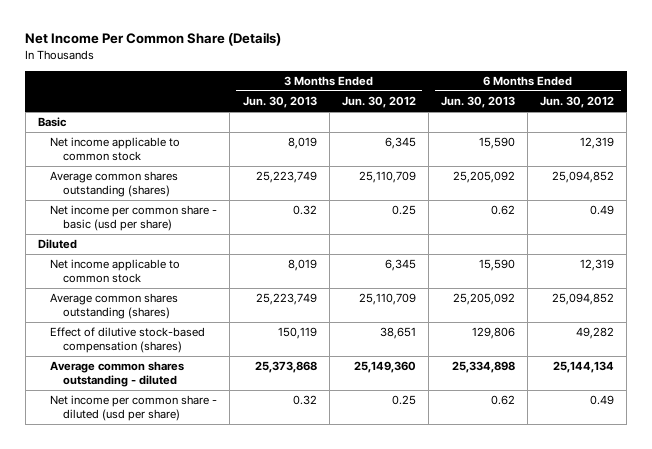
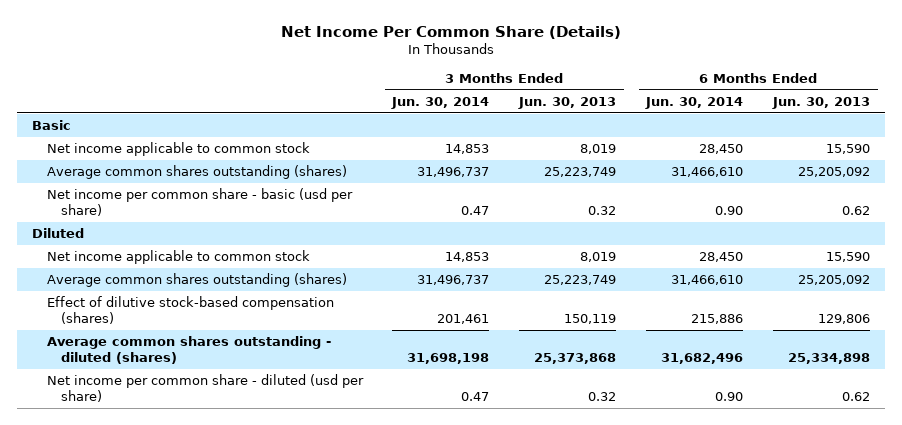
[341,96,416,109] Jun. 30, 2012 -> none
[540,96,615,109] Jun. 30, 2012 -> none
none -> [391,96,490,109] Jun. 30, 2014
none -> [645,96,744,109] Jun. 30, 2014
[50,361,185,388] Average common shares outstanding - diluted -> [46,336,331,365] Average common shares outstanding - diluted (shares)

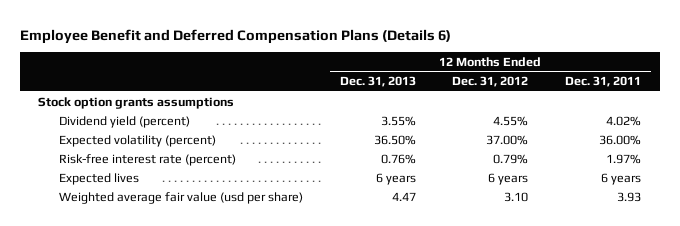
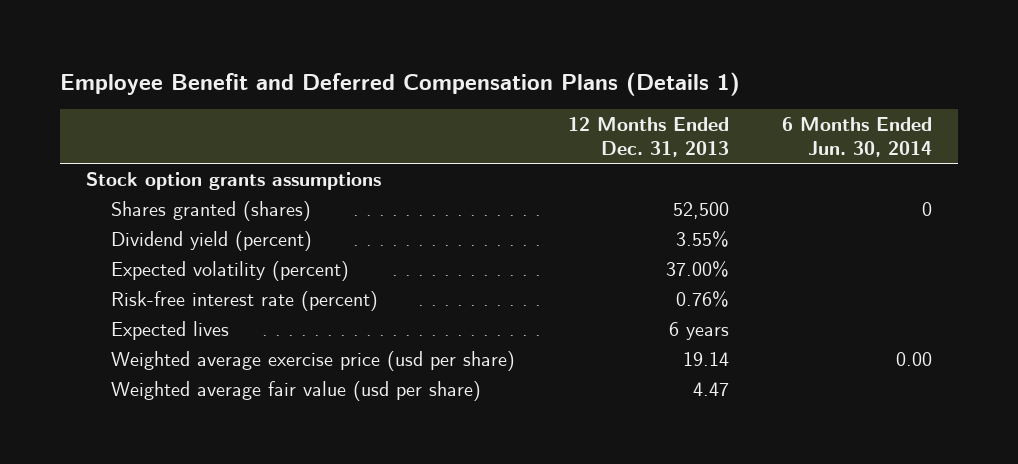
[19,28,451,44] Employee Benefit and Deferred Compensation Plans (Details 6) -> [59,71,740,96] Employee Benefit and Deferred Compensation Plans (Details 1)
[452,76,529,88] Dec. 31, 2012 -> none
[565,76,642,88] Dec. 31, 2011 -> none
none -> [781,117,932,157] 6 Months Ended Jun. 30, 2014
none -> [110,200,311,221] Shares granted (shares)
[373,134,416,145] 36.50% -> [665,260,729,277] 37.00%
none -> [110,350,515,371] Weighted average exercise price (usd per share)

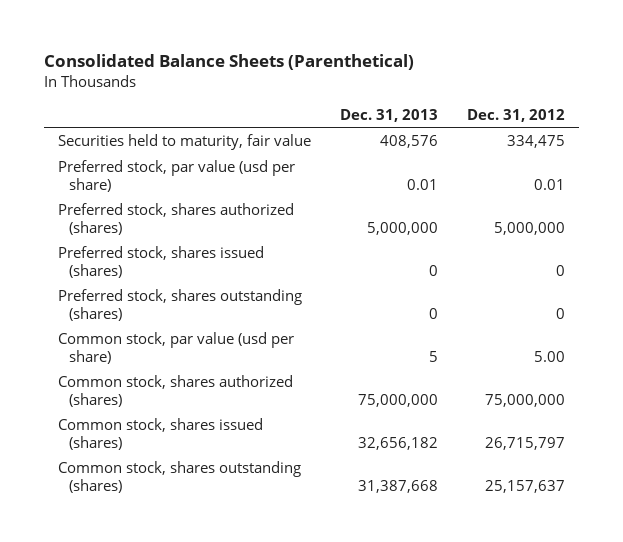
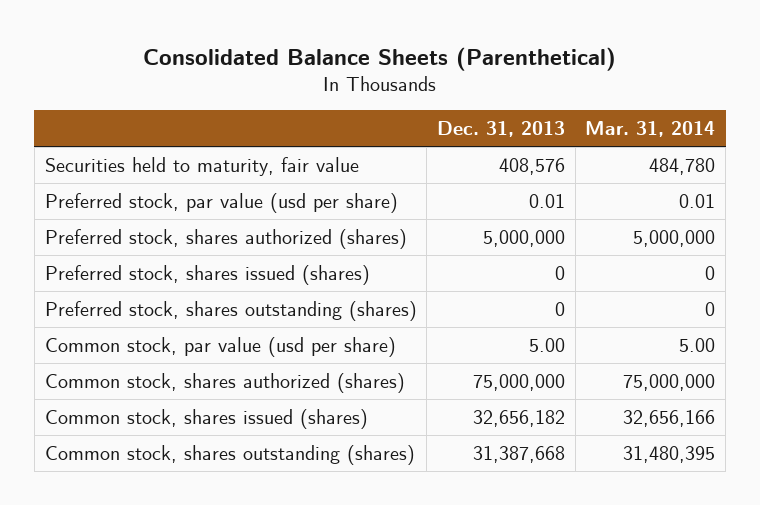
[466,109,565,123] Dec. 31, 2012 -> none
none -> [585,121,716,138] Mar. 31, 2014
[429,351,439,363] 5 -> [529,337,566,352] 5.00

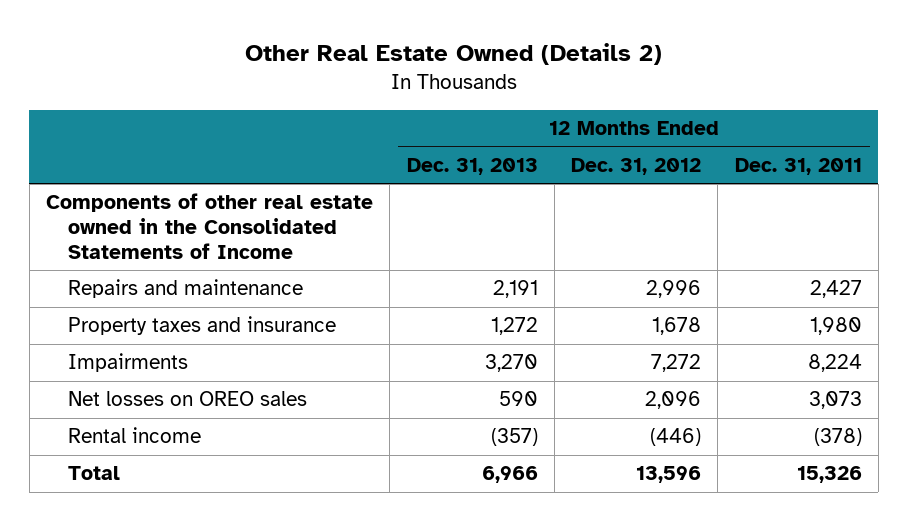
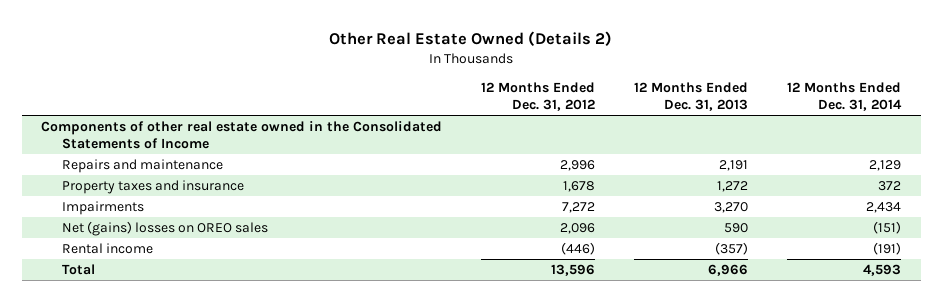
[734,157,862,175] Dec. 31, 2011 -> none
none -> [787,82,903,112] 12 Months Ended Dec. 31, 2014
[68,391,308,407] Net losses on OREO sales -> [62,220,269,236] Net (gains) losses on OREO sales

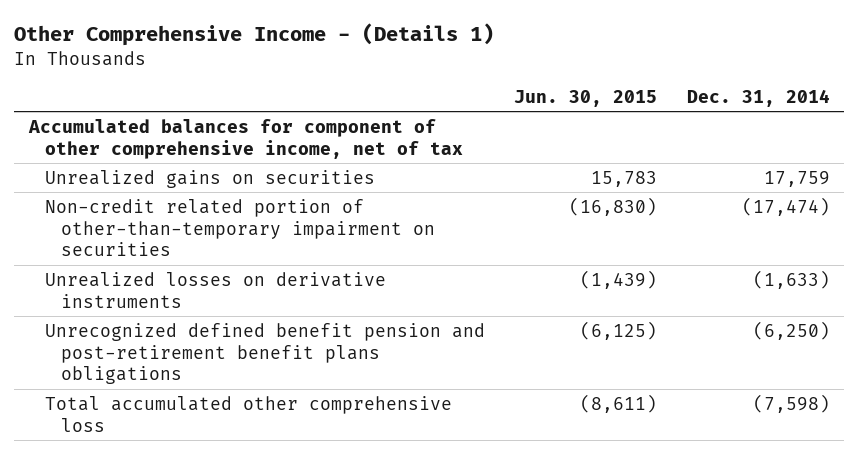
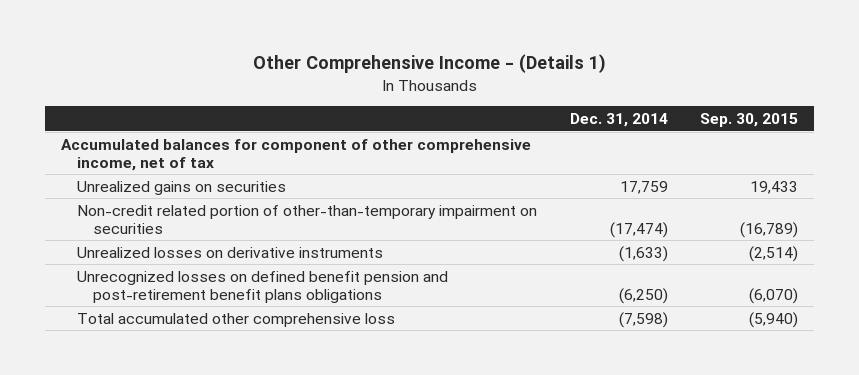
[514,89,658,107] Jun. 30, 2015 -> none
none -> [699,113,798,128] Sep. 30, 2015
[45,322,486,385] Unrecognized defined benefit pension and post-retirement benefit plans obligations -> [77,270,449,303] Unrecognized losses on defined benefit pension and post-retirement benefit plans obligations

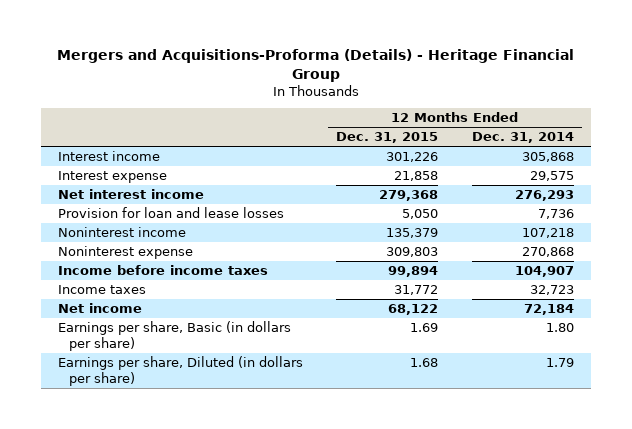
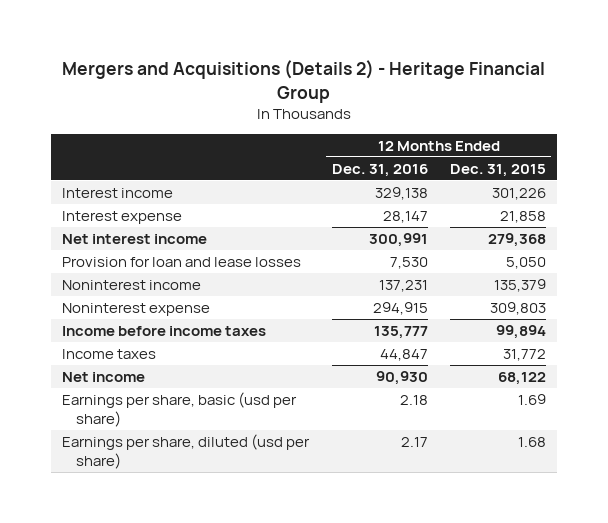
[56,49,574,83] Mergers and Acquisitions-Proforma (Details) - Heritage Financial Group -> [62,59,546,103] Mergers and Acquisitions (Details 2) - Heritage Financial Group
[471,132,574,144] Dec. 31, 2014 -> none
none -> [331,163,428,177] Dec. 31, 2016
[57,320,291,351] Earnings per share, Basic (in dollars per share) -> [62,391,298,427] Earnings per share, basic (usd per share)
[57,355,303,386] Earnings per share, Diluted (in dollars per share) -> [62,433,311,469] Earnings per share, diluted (usd per share)

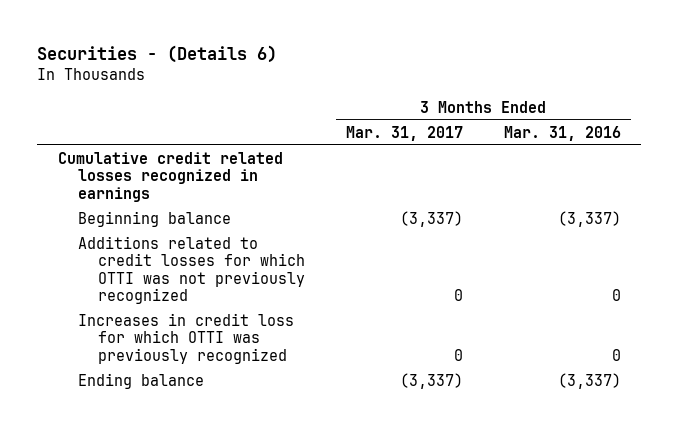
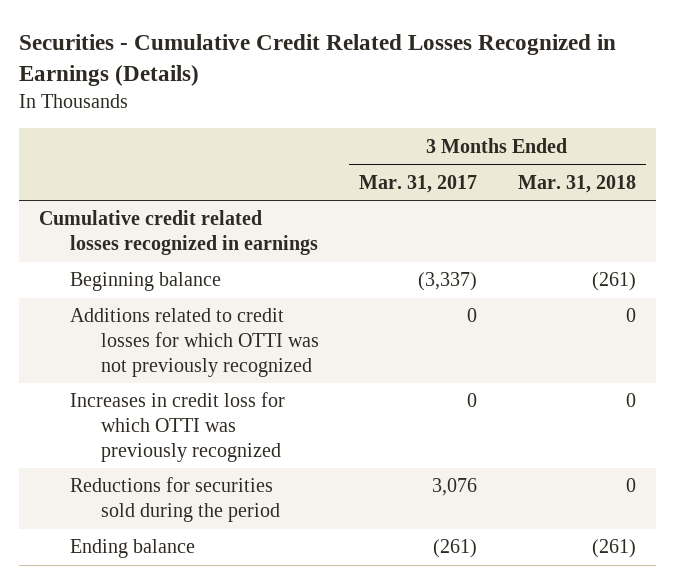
[37,45,278,64] Securities - (Details 6) -> [19,34,617,87] Securities - Cumulative Credit Related Losses Recognized in Earnings (Details)
[503,125,621,141] Mar. 31, 2016 -> none
none -> [517,174,636,193] Mar. 31, 2018
none -> [70,477,281,523] Reductions for securities sold during the period
[400,372,464,389] (3,337) -> [433,539,478,559] (261)

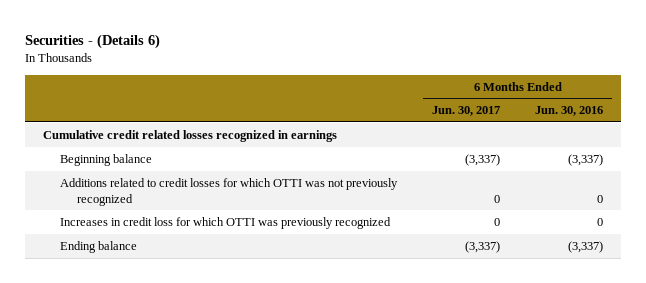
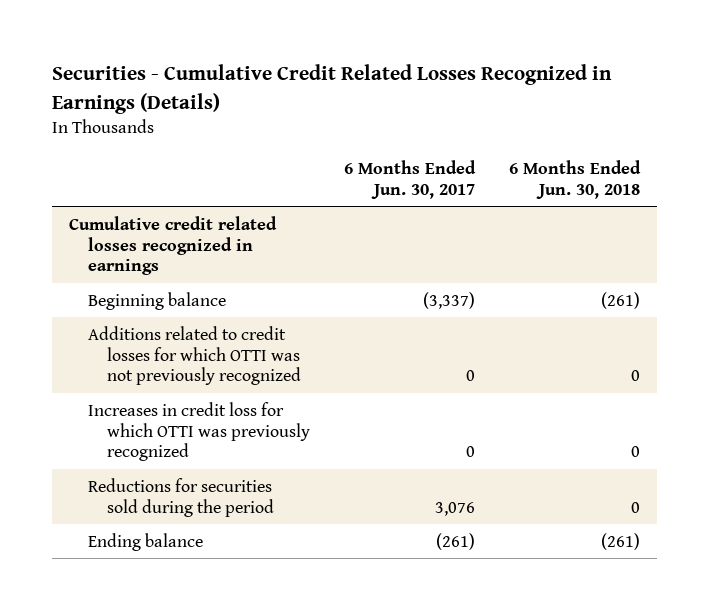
[25,34,161,50] Securities - (Details 6) -> [52,64,613,114] Securities - Cumulative Credit Related Losses Recognized in Earnings (Details)
[535,106,604,117] Jun. 30, 2016 -> none
none -> [509,160,642,199] 6 Months Ended Jun. 30, 2018
none -> [88,477,275,517] Reductions for securities sold during the period
[465,240,501,253] (3,337) -> [436,532,476,550] (261)

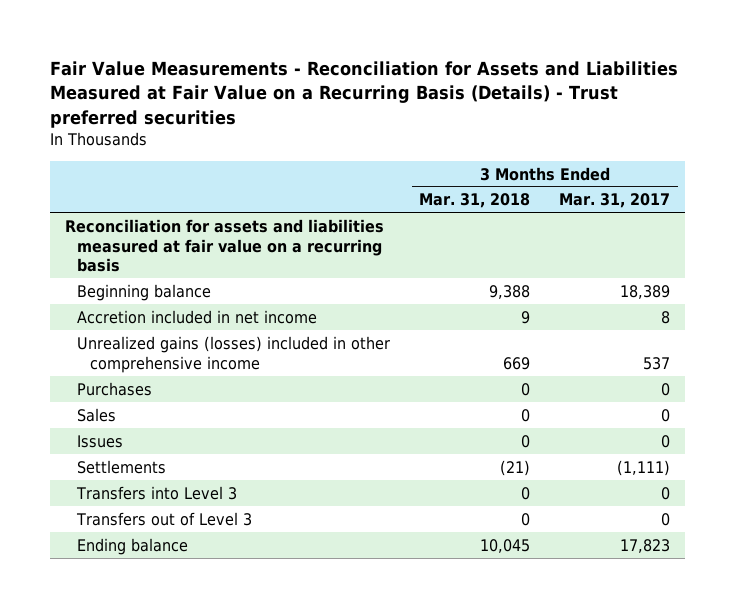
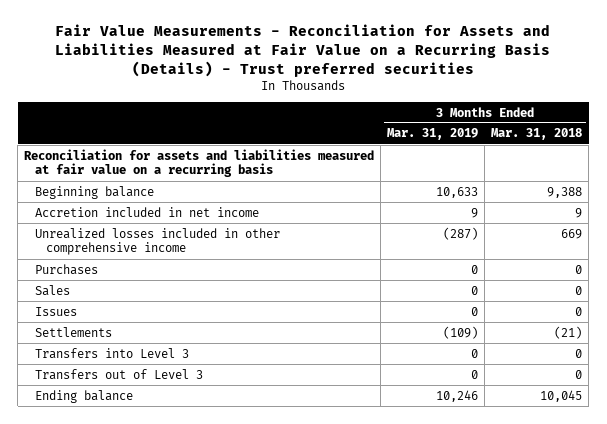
[559,193,671,209] Mar. 31, 2017 -> none
none -> [387,128,479,141] Mar. 31, 2019
[77,335,391,373] Unrealized gains (losses) included in other comprehensive income -> [35,227,281,256] Unrealized losses included in other comprehensive income

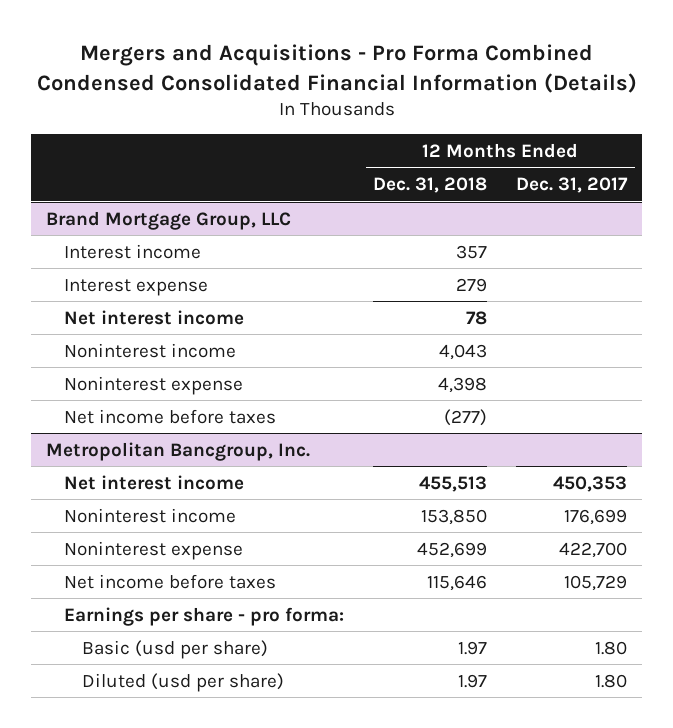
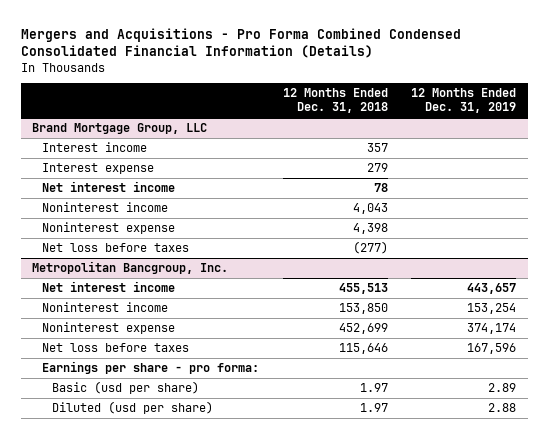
[516,177,629,194] Dec. 31, 2017 -> none
none -> [410,88,516,114] 12 Months Ended Dec. 31, 2019
[63,408,276,424] Net income before taxes -> [42,243,190,253] Net loss before taxes
[63,573,276,589] Net income before taxes -> [42,343,190,353] Net loss before taxes

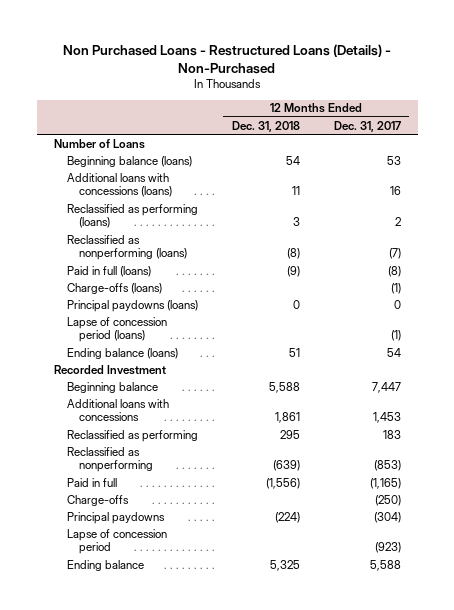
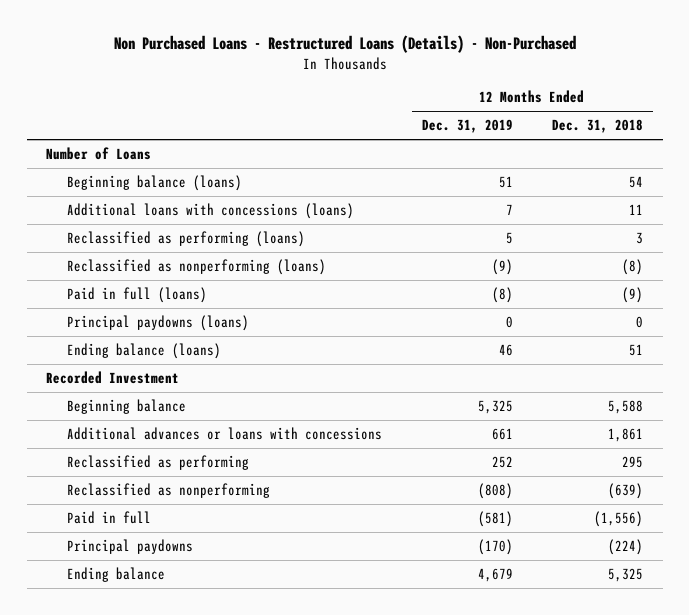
[333,120,401,132] Dec. 31, 2017 -> none
none -> [421,119,513,134] Dec. 31, 2019
[66,282,162,294] Charge-offs (loans) -> none
[66,316,167,343] Lapse of concession period (loans) -> none
[66,398,169,422] Additional loans with concessions -> [67,427,383,441] Additional advances or loans with concessions
[66,494,129,506] Charge-offs -> none
[66,528,167,555] Lapse of concession period -> none

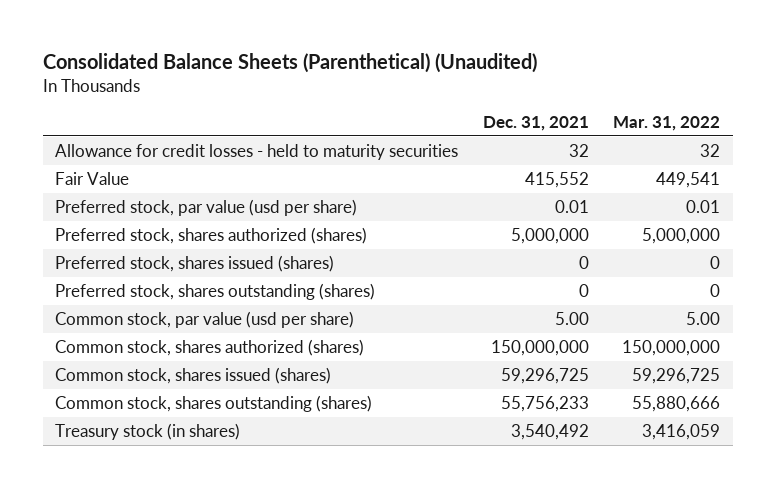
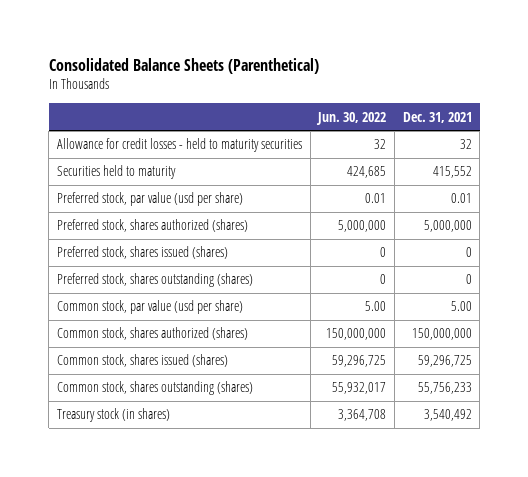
[42,52,537,73] Consolidated Balance Sheets (Parenthetical) (Unaudited) -> [48,57,319,74] Consolidated Balance Sheets (Parenthetical)
[613,116,721,132] Mar. 31, 2022 -> none
none -> [316,111,387,125] Jun. 30, 2022
[55,171,130,185] Fair Value -> [56,165,176,180] Securities held to maturity

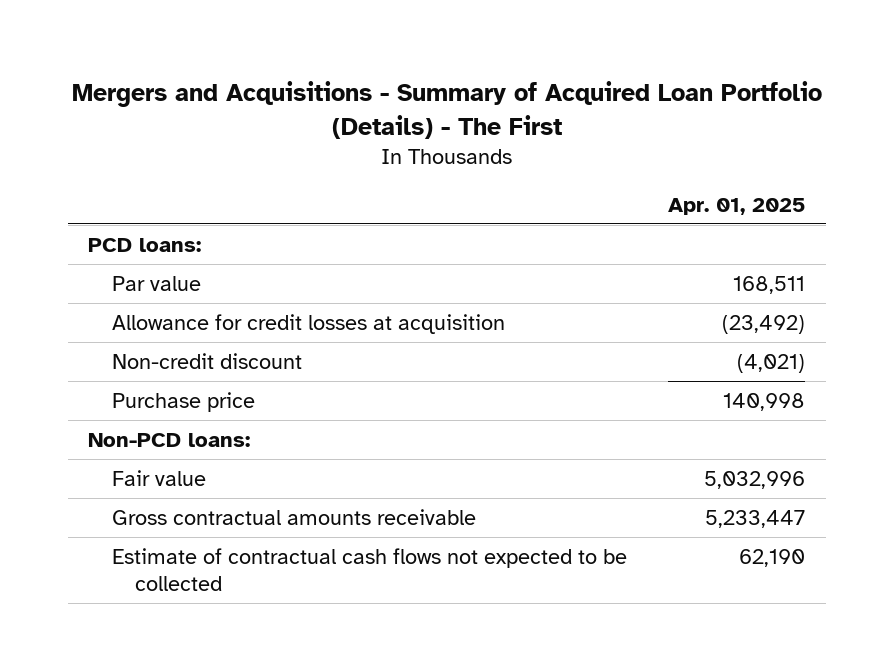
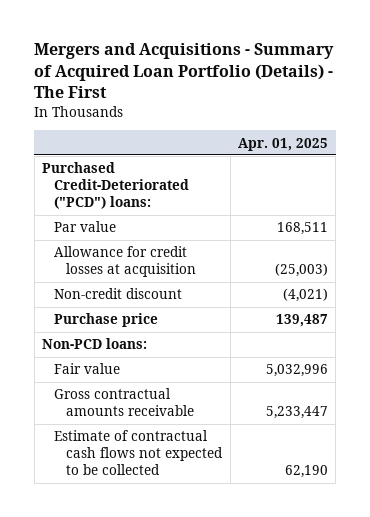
[88,237,202,252] PCD loans: -> [41,162,190,210] Purchased Credit-Deteriorated ("PCD") loans:
[722,314,806,334] (23,492) -> [275,263,329,278] (25,003)
[723,392,806,411] 140,998 -> [276,314,329,328] 139,487

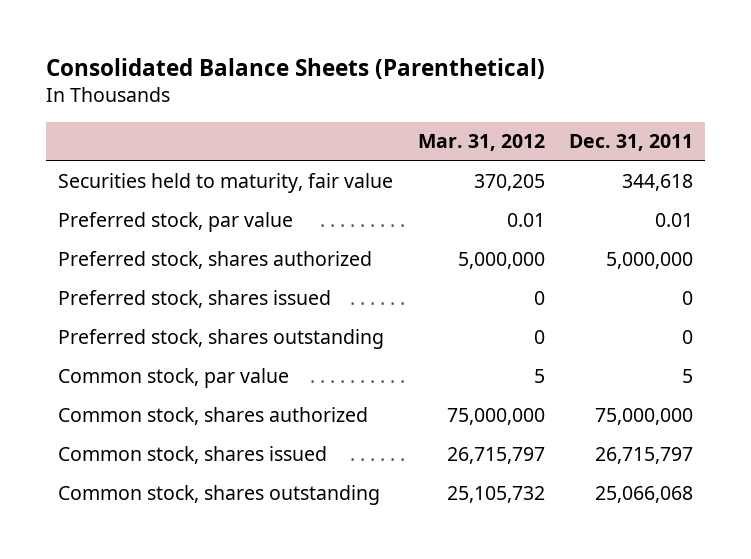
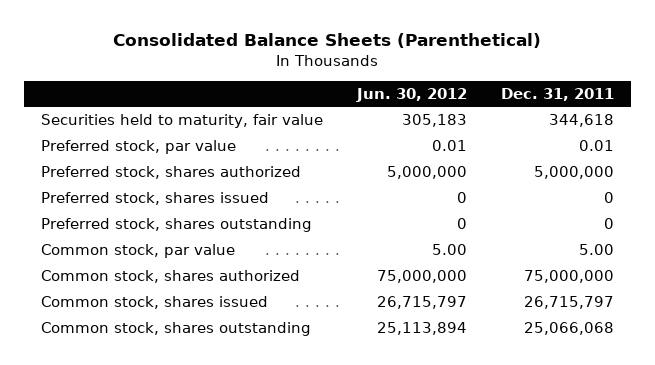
[417,134,545,152] Mar. 31, 2012 -> none
none -> [355,87,467,102] Jun. 30, 2012
[682,369,694,384] 5 -> [579,244,615,256] 5.00

